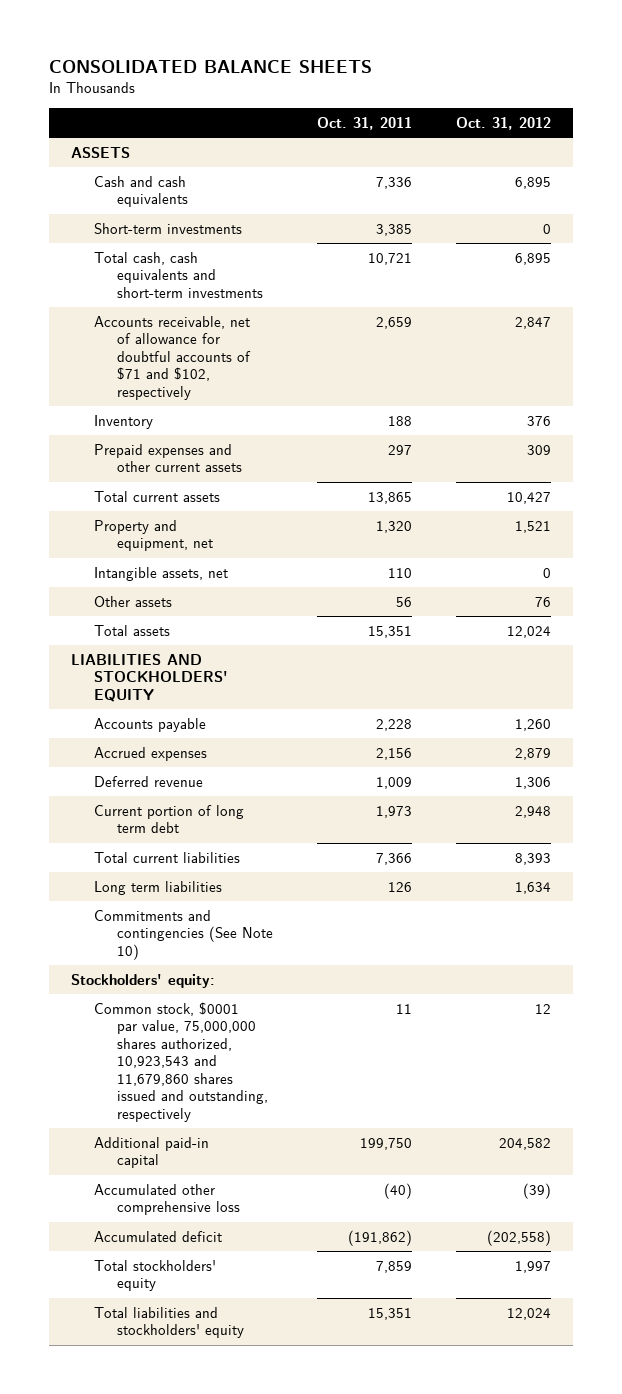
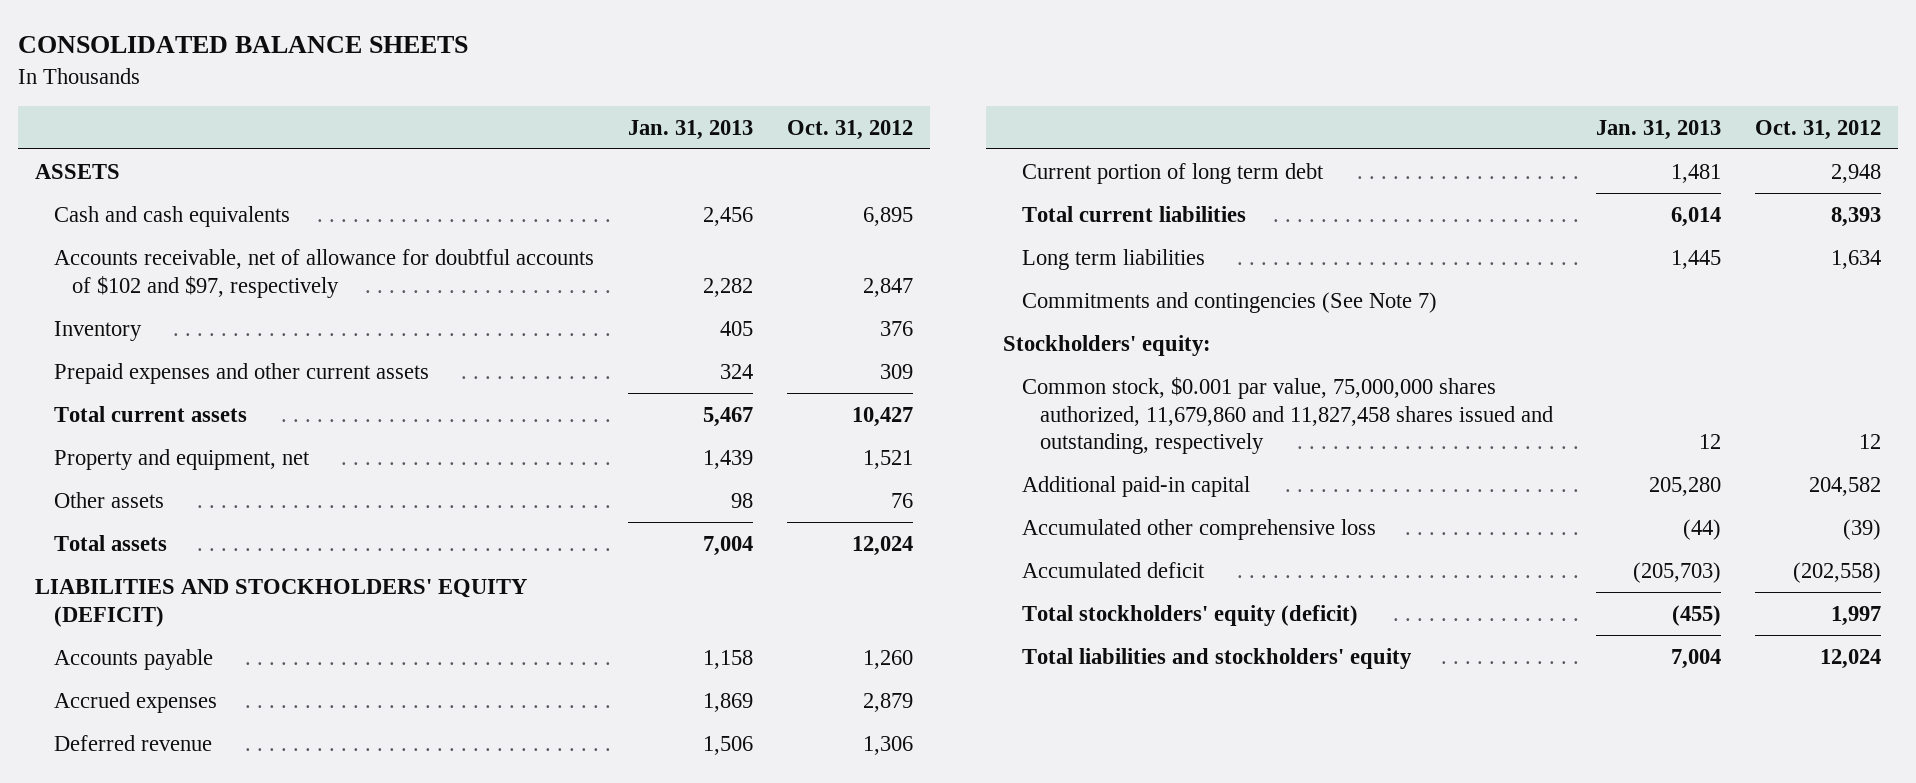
[317,117,413,131] Oct. 31, 2011 -> none
none -> [627,119,753,140] Jan. 31, 2013
[94,222,243,234] Short-term investments -> none
[94,251,263,298] Total cash, cash equivalents and short-term investments -> none
[94,315,251,400] Accounts receivable, net of allowance for doubtful accounts of $71 and $102, respectively -> [53,248,594,298] Accounts receivable, net of allowance for doubtful accounts of $102 and $97, respectively
[94,566,229,581] Intangible assets, net -> none
[71,653,229,702] LIABILITIES AND STOCKHOLDERS' EQUITY -> [35,578,528,627] LIABILITIES AND STOCKHOLDERS' EQUITY (DEFICIT)
[94,909,273,960] Commitments and contingencies (See Note 10) -> [1021,291,1437,313] Commitments and contingencies (See Note 7)
[94,1001,268,1122] Common stock, $0001 par value, 75,000,000 shares authorized, 10,923,543 and 11,679,860 shares issued and outstanding, respectively -> [1021,376,1554,455] Common stock, $0.001 par value, 75,000,000 shares authorized, 11,679,860 and 11,827,458 shares issued and outstanding, respectively
[94,1259,217,1292] Total stockholders' equity -> [1021,604,1358,626] Total stockholders' equity (deficit)

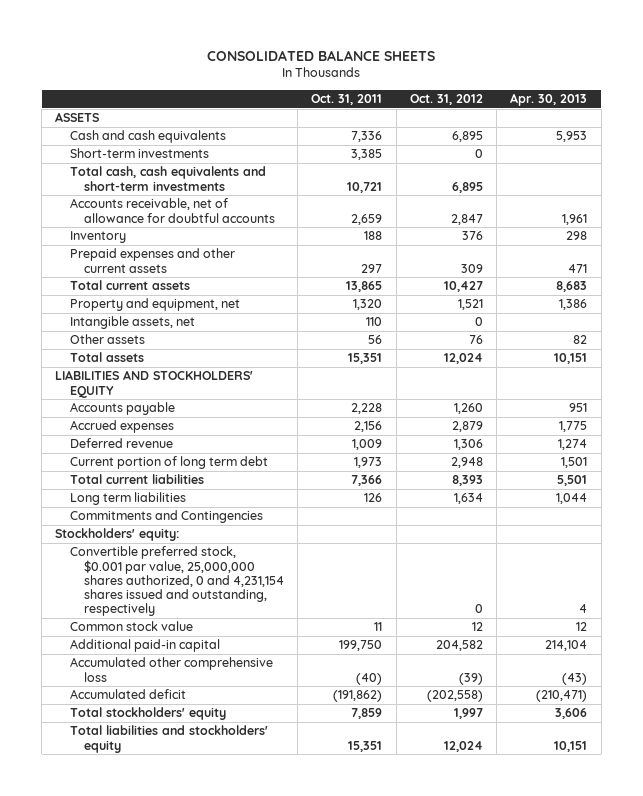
[627,119,753,140] Jan. 31, 2013 -> none
none -> [311,93,383,105] Oct. 31, 2011
none -> [510,92,588,106] Apr. 30, 2013
none -> [69,148,209,159] Short-term investments
none -> [69,166,266,191] Total cash, cash equivalents and short-term investments
[53,248,594,298] Accounts receivable, net of allowance for doubtful accounts of $102 and $97, respectively -> [69,198,275,223] Accounts receivable, net of allowance for doubtful accounts
none -> [69,316,195,330] Intangible assets, net
[35,578,528,627] LIABILITIES AND STOCKHOLDERS' EQUITY (DEFICIT) -> [55,370,254,398] LIABILITIES AND STOCKHOLDERS' EQUITY
[1021,291,1437,313] Commitments and contingencies (See Note 7) -> [69,510,263,524] Commitments and Contingencies
none -> [69,546,284,617] Convertible preferred stock, $0.001 par value, 25,000,000 shares authorized, 0 and 4,231,154 shares issued and outstanding, respectively
[1021,376,1554,455] Common stock, $0.001 par value, 75,000,000 shares authorized, 11,679,860 and 11,827,458 shares issued and outstanding, respectively -> [69,621,193,632] Common stock value
[1021,604,1358,626] Total stockholders' equity (deficit) -> [69,707,226,721] Total stockholders' equity

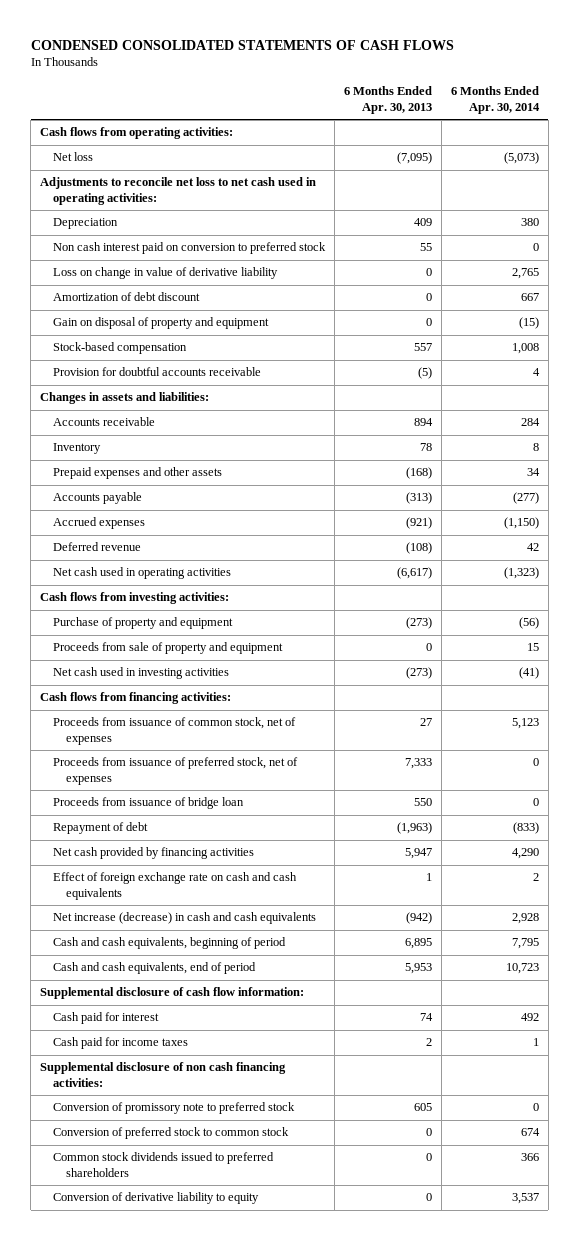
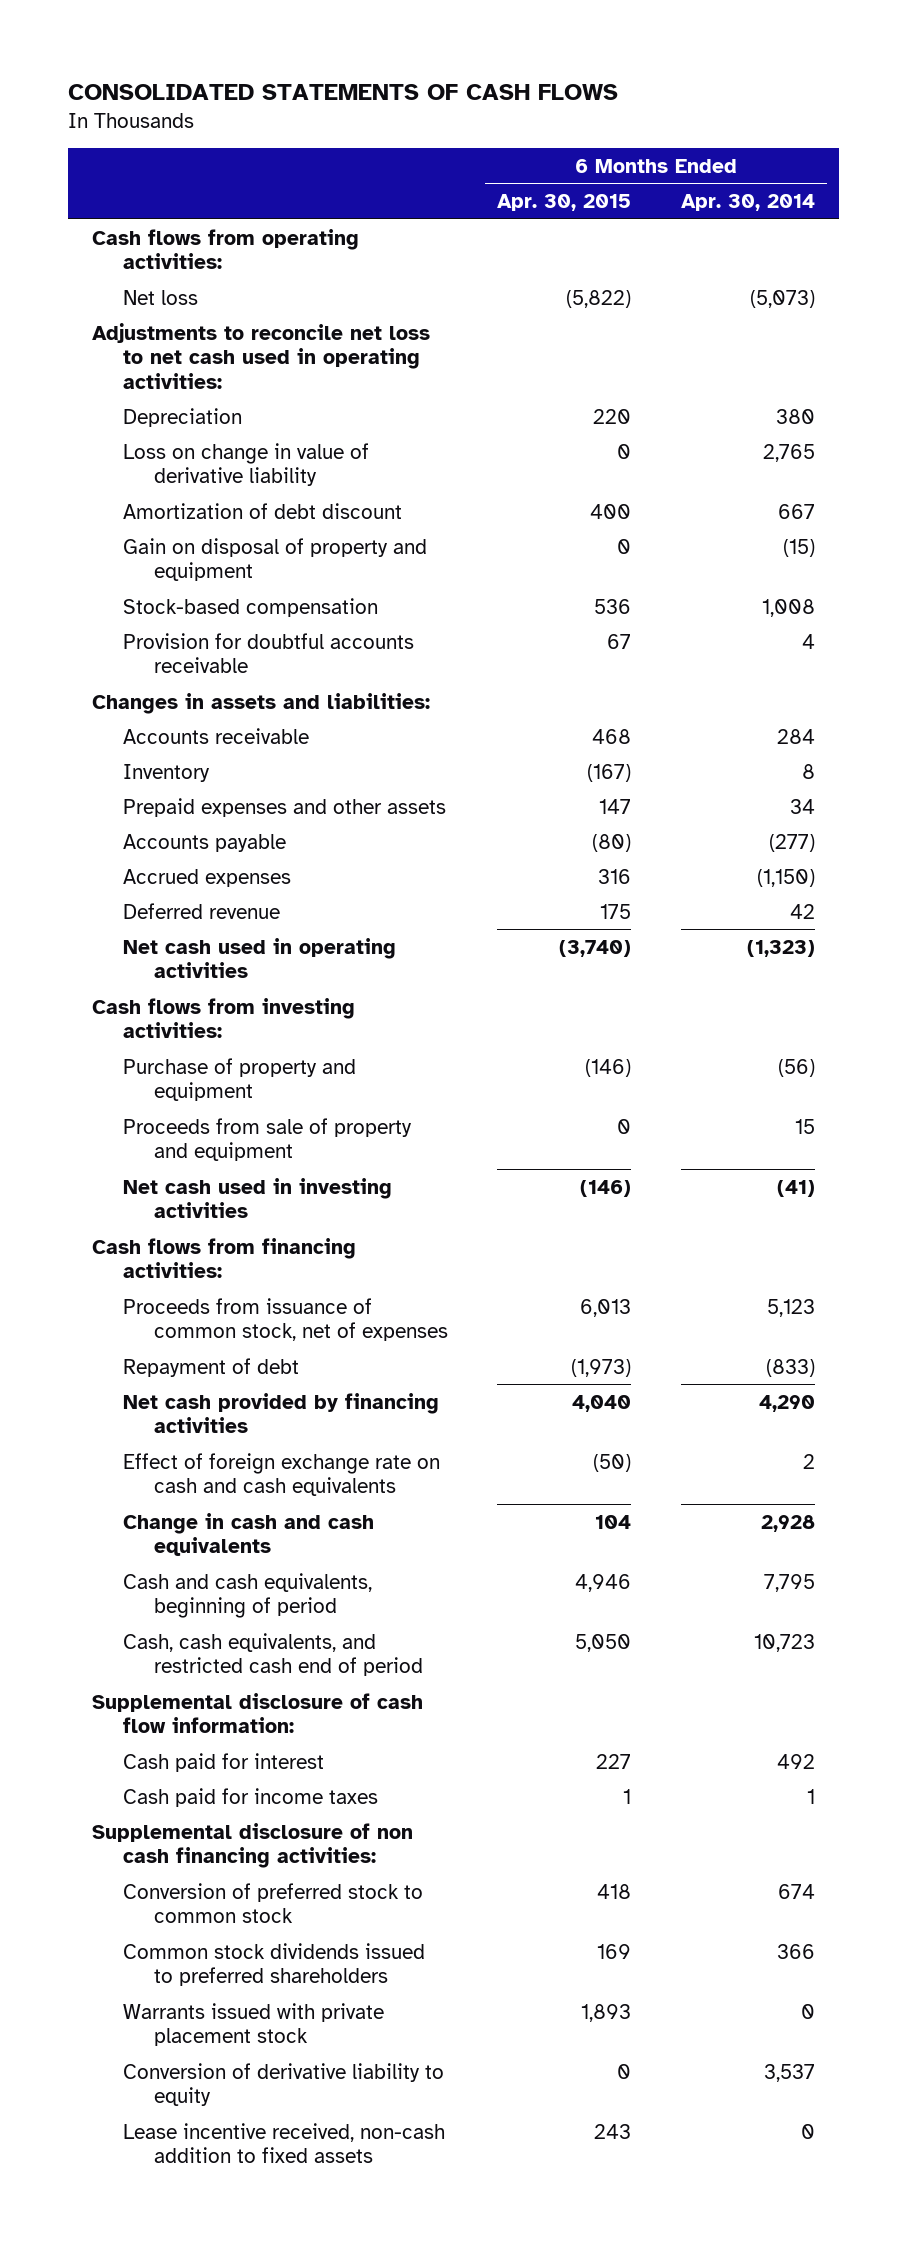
[30,39,454,50] CONDENSED CONSOLIDATED STATEMENTS OF CASH FLOWS -> [67,83,618,100] CONSOLIDATED STATEMENTS OF CASH FLOWS
[343,86,432,114] 6 Months Ended Apr. 30, 2013 -> none
none -> [497,194,632,212] Apr. 30, 2015
[52,242,326,255] Non cash interest paid on conversion to preferred stock -> none
[52,757,298,786] Proceeds from issuance of preferred stock, net of expenses -> none
[52,797,244,810] Proceeds from issuance of bridge loan -> none
[52,912,316,925] Net increase (decrease) in cash and cash equivalents -> [123,1512,375,1557] Change in cash and cash equivalents
[52,962,256,975] Cash and cash equivalents, end of period -> [123,1632,424,1677] Cash, cash equivalents, and restricted cash end of period
[52,1102,295,1115] Conversion of promissory note to preferred stock -> none
none -> [123,2002,385,2047] Warrants issued with private placement stock
none -> [123,2122,446,2164] Lease incentive received, non-cash addition to fixed assets

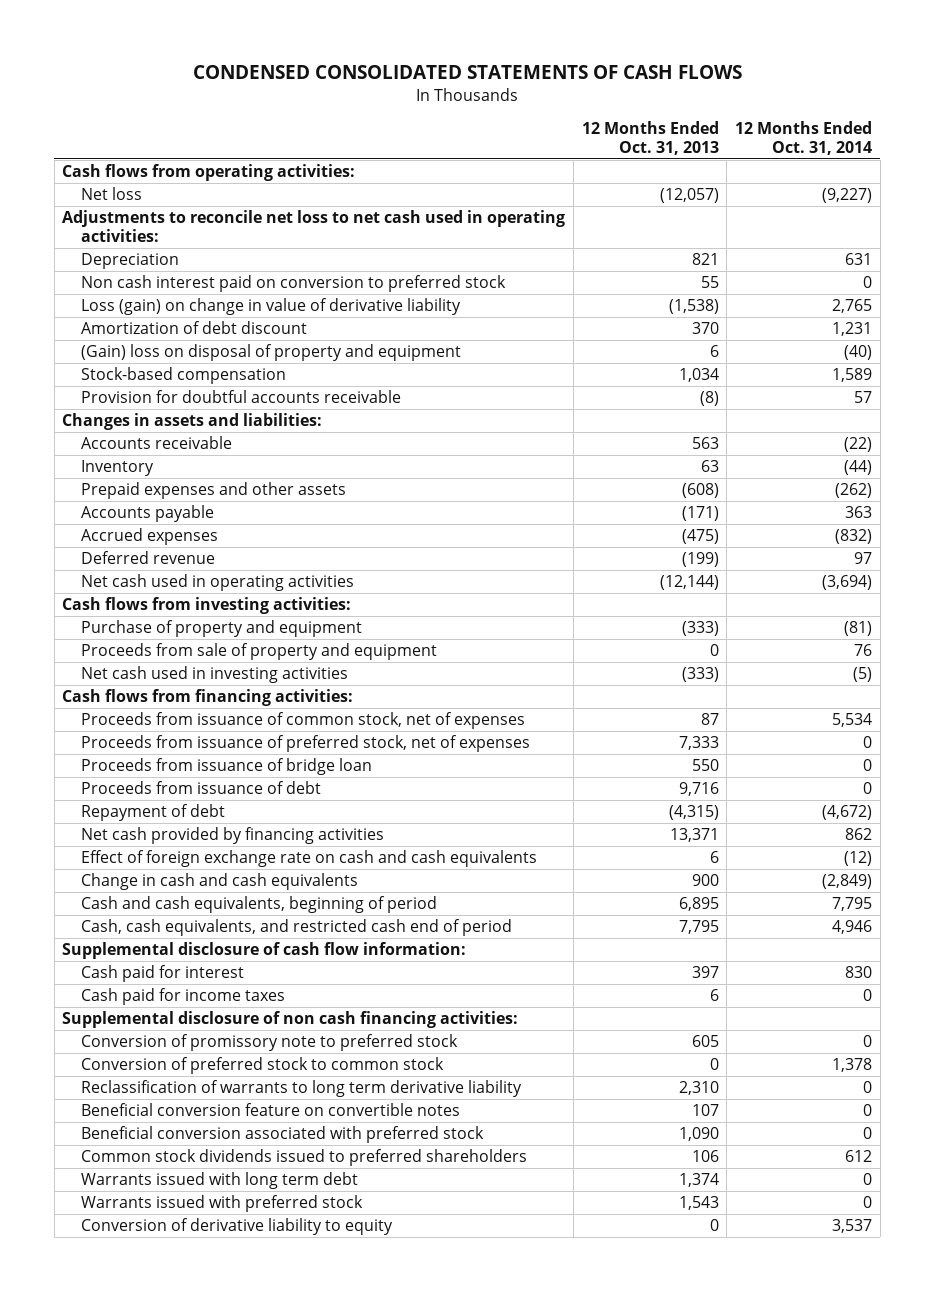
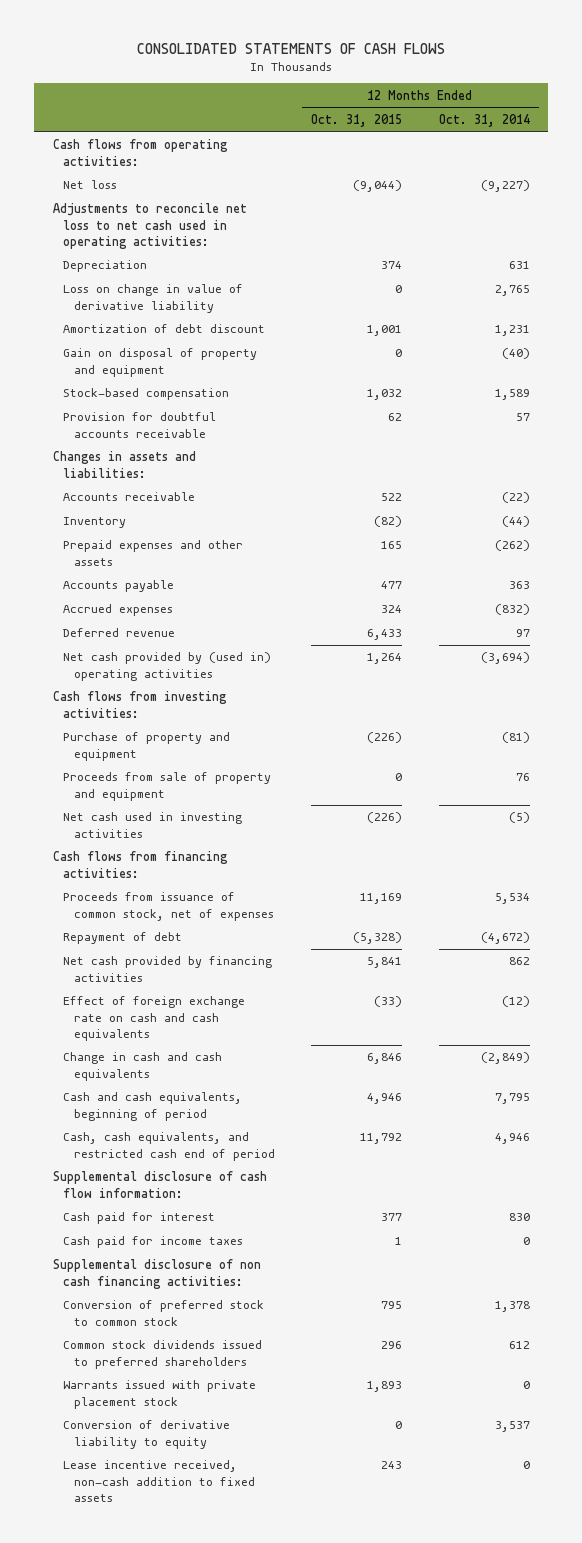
[193,65,743,80] CONDENSED CONSOLIDATED STATEMENTS OF CASH FLOWS -> [137,42,446,54] CONSOLIDATED STATEMENTS OF CASH FLOWS
[581,121,719,156] 12 Months Ended Oct. 31, 2013 -> none
none -> [311,114,403,128] Oct. 31, 2015
[80,275,506,293] Non cash interest paid on conversion to preferred stock -> none
[80,298,461,316] Loss (gain) on change in value of derivative liability -> [63,284,244,313] Loss on change in value of derivative liability
[80,344,461,362] (Gain) loss on disposal of property and equipment -> [63,348,258,377] Gain on disposal of property and equipment
[80,574,354,592] Net cash used in operating activities -> [63,652,272,681] Net cash provided by (used in) operating activities
[80,735,530,753] Proceeds from issuance of preferred stock, net of expenses -> none
[80,758,372,776] Proceeds from issuance of bridge loan -> none
[80,781,321,795] Proceeds from issuance of debt -> none
[80,1034,458,1052] Conversion of promissory note to preferred stock -> none
[80,1080,522,1098] Reclassification of warrants to long term derivative liability -> none
[80,1103,460,1117] Beneficial conversion feature on convertible notes -> none
[80,1126,484,1144] Beneficial conversion associated with preferred stock -> none
[80,1172,358,1190] Warrants issued with long term debt -> none
[80,1195,363,1213] Warrants issued with preferred stock -> [63,1380,257,1409] Warrants issued with private placement stock
none -> [63,1460,255,1502] Lease incentive received, non-cash addition to fixed assets

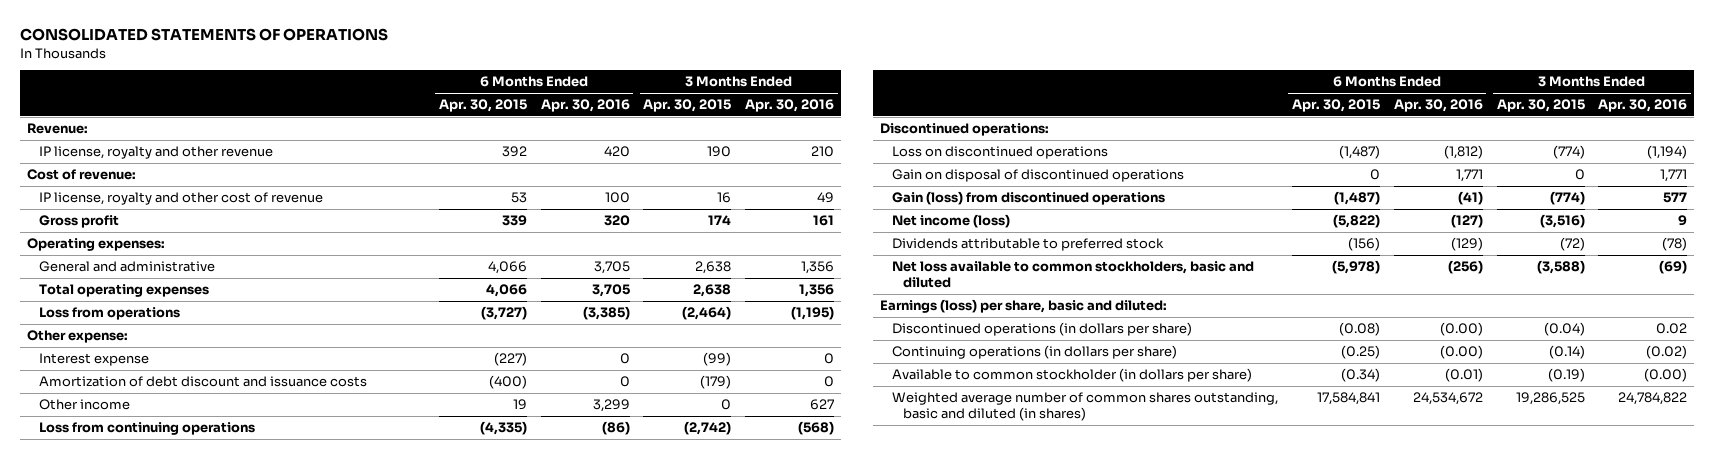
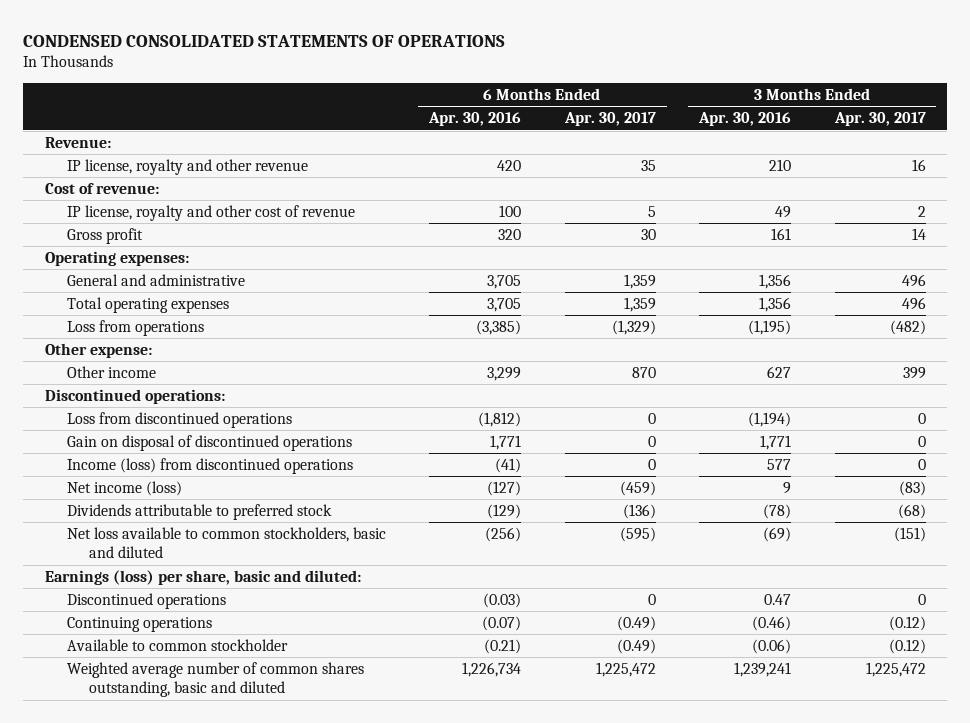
[20,28,389,42] CONSOLIDATED STATEMENTS OF OPERATIONS -> [23,34,506,47] CONDENSED CONSOLIDATED STATEMENTS OF OPERATIONS
[438,99,527,113] Apr. 30, 2015 -> none
[643,99,732,113] Apr. 30, 2015 -> none
none -> [563,112,656,127] Apr. 30, 2017
none -> [833,112,926,127] Apr. 30, 2017
[38,353,149,367] Interest expense -> none
[38,376,367,388] Amortization of debt discount and issuance costs -> none
[38,422,255,436] Loss from continuing operations -> none
[891,146,1108,160] Loss on discontinued operations -> [66,411,292,428] Loss from discontinued operations
[891,191,1165,206] Gain (loss) from discontinued operations -> [66,457,353,474] Income (loss) from discontinued operations
[891,322,1192,337] Discontinued operations (in dollars per share) -> [66,592,226,609] Discontinued operations
[1439,322,1483,337] (0.00) -> [483,592,522,608] (0.03)
[1656,323,1688,335] 0.02 -> [764,593,792,605] 0.47
[891,345,1177,360] Continuing operations (in dollars per share) -> [66,616,212,632] Continuing operations
[1439,345,1483,360] (0.00) -> [482,615,522,631] (0.07)
[1646,345,1688,360] (0.02) -> [752,615,792,631] (0.46)
[891,368,1252,383] Available to common stockholder (in dollars per share) -> [66,638,288,651] Available to common stockholder
[1444,368,1483,383] (0.01) -> [484,638,522,654] (0.21)
[1644,368,1688,383] (0.00) -> [752,638,792,654] (0.06)
[891,392,1278,421] Weighted average number of common shares outstanding, basic and diluted (in shares) -> [66,661,364,698] Weighted average number of common shares outstanding, basic and diluted
[1412,392,1483,406] 24,534,672 -> [462,661,522,677] 1,226,734
[1618,392,1688,406] 24,784,822 -> [734,661,792,677] 1,239,241

